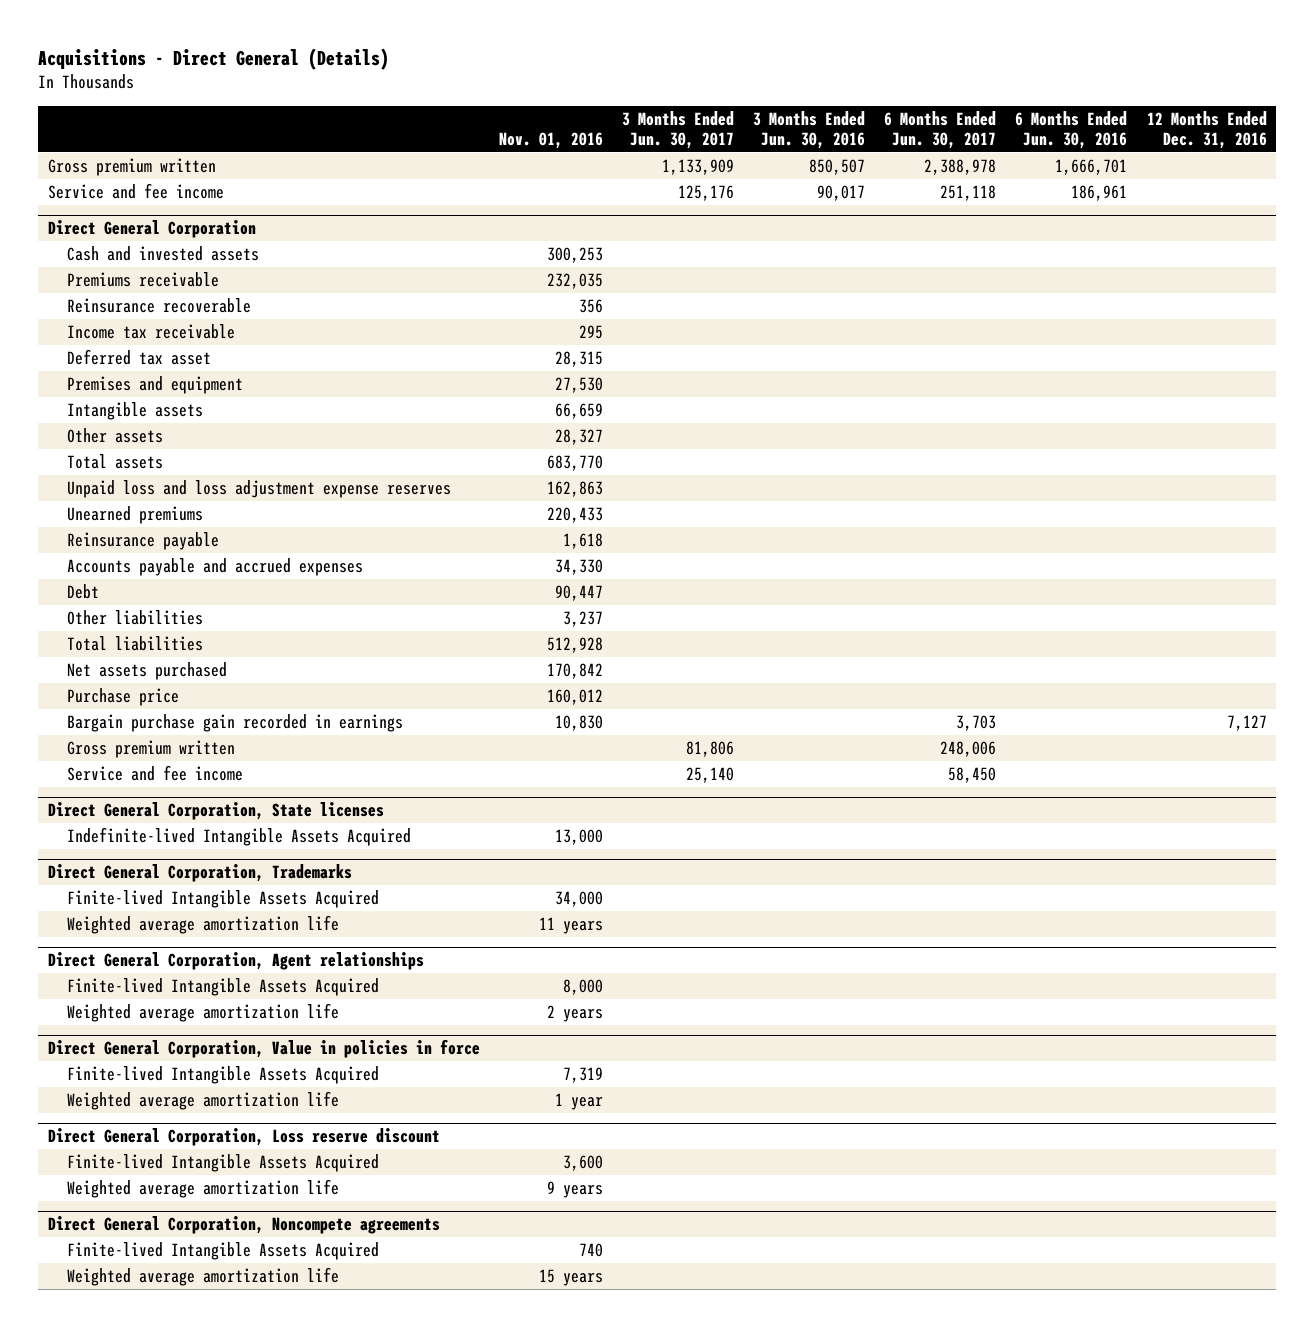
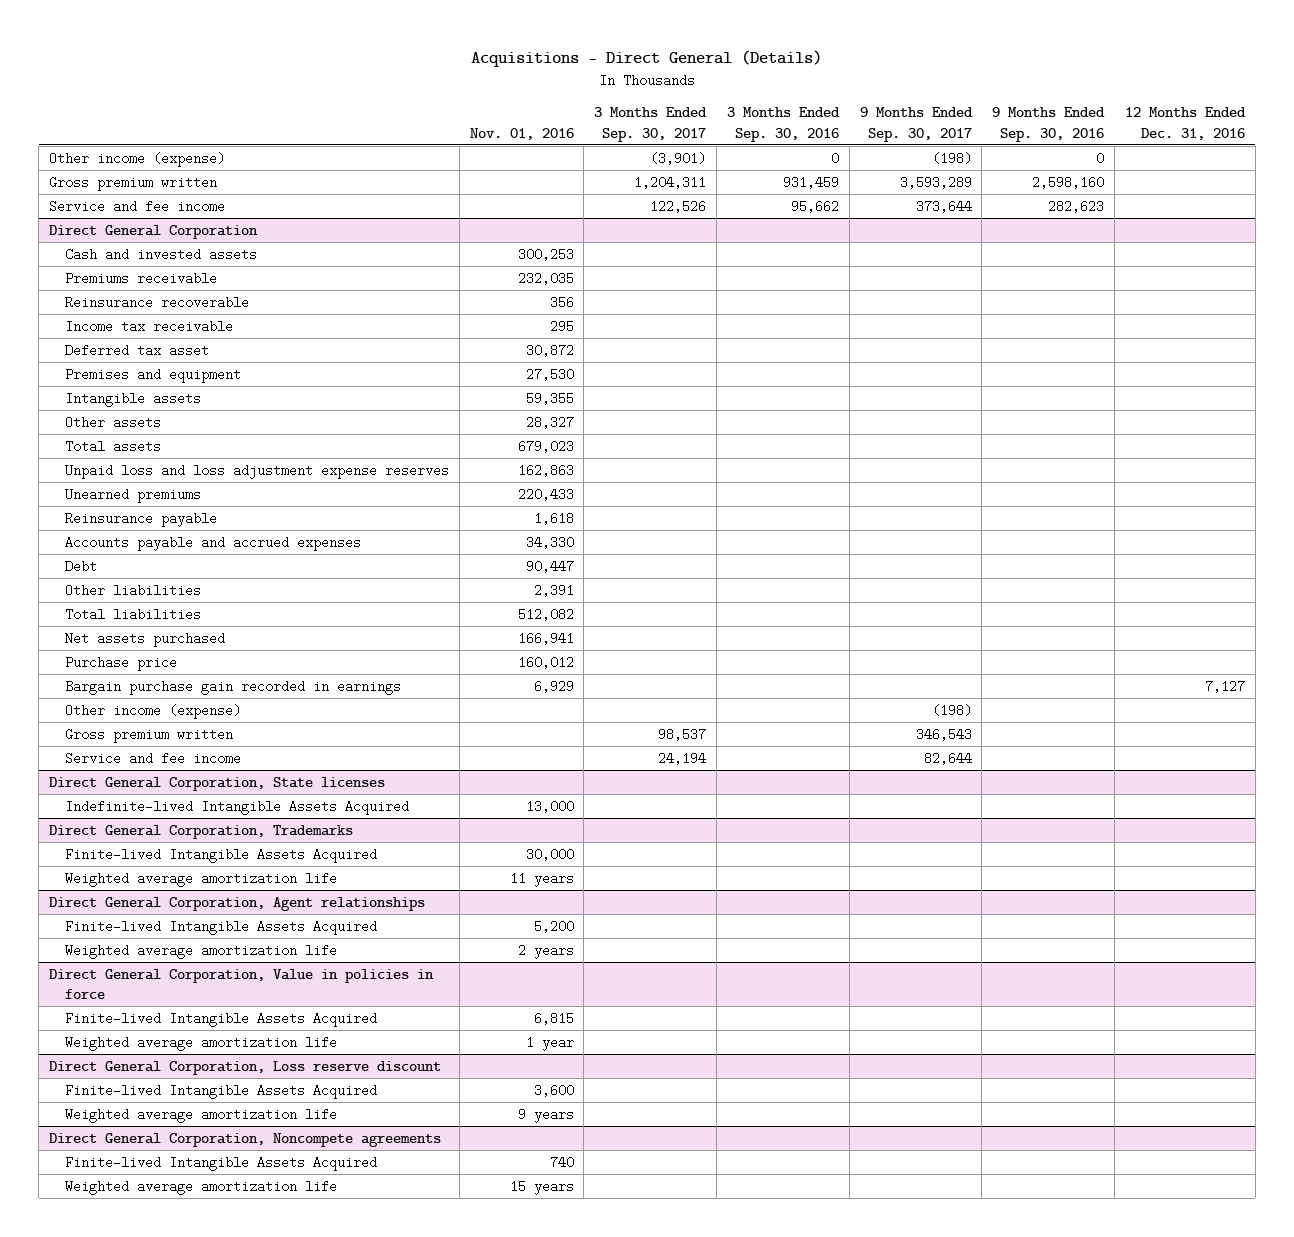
[622,110,735,149] 3 Months Ended Jun. 30, 2017 -> none
[753,110,866,149] 3 Months Ended Jun. 30, 2016 -> none
[884,110,997,149] 6 Months Ended Jun. 30, 2017 -> none
[1015,110,1128,149] 6 Months Ended Jun. 30, 2016 -> none
none -> [594,107,708,142] 3 Months Ended Sep. 30, 2017
none -> [726,107,840,142] 3 Months Ended Sep. 30, 2016
none -> [859,107,973,142] 9 Months Ended Sep. 30, 2017
none -> [992,107,1106,142] 9 Months Ended Sep. 30, 2016
none -> [49,151,226,167] Other income (expense)
[554,351,603,368] 28,315 -> [525,343,574,357] 30,872
[554,403,603,420] 66,659 -> [525,391,574,405] 59,355
[546,455,603,472] 683,770 -> [517,439,574,453] 679,023
[562,611,603,628] 3,237 -> [533,583,574,597] 2,391
[546,637,603,654] 512,928 -> [517,607,574,621] 512,082
[546,663,603,680] 170,842 -> [517,631,574,645] 166,941
[554,715,603,732] 10,830 -> [533,679,574,693] 6,929
none -> [64,703,241,719] Other income (expense)
[554,891,603,908] 34,000 -> [525,847,574,861] 30,000
[562,979,603,996] 8,000 -> [533,919,574,933] 5,200
[562,1067,603,1084] 7,319 -> [533,1011,574,1025] 6,815

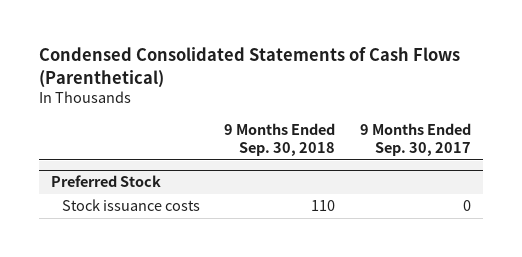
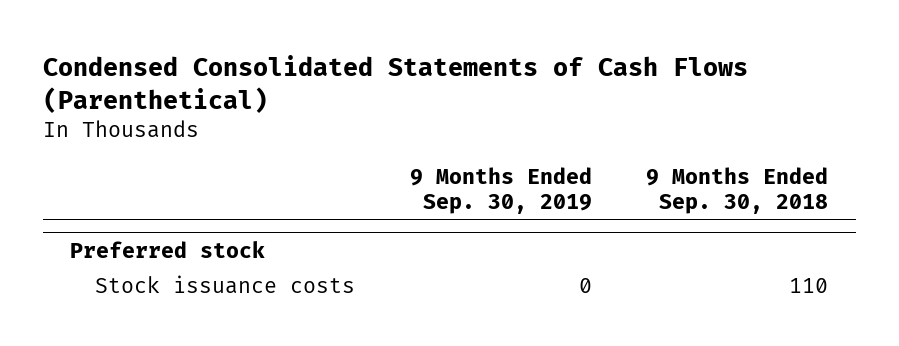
[360,122,472,156] 9 Months Ended Sep. 30, 2017 -> none
none -> [409,166,592,215] 9 Months Ended Sep. 30, 2019
[51,175,162,188] Preferred Stock -> [70,240,266,258] Preferred stock

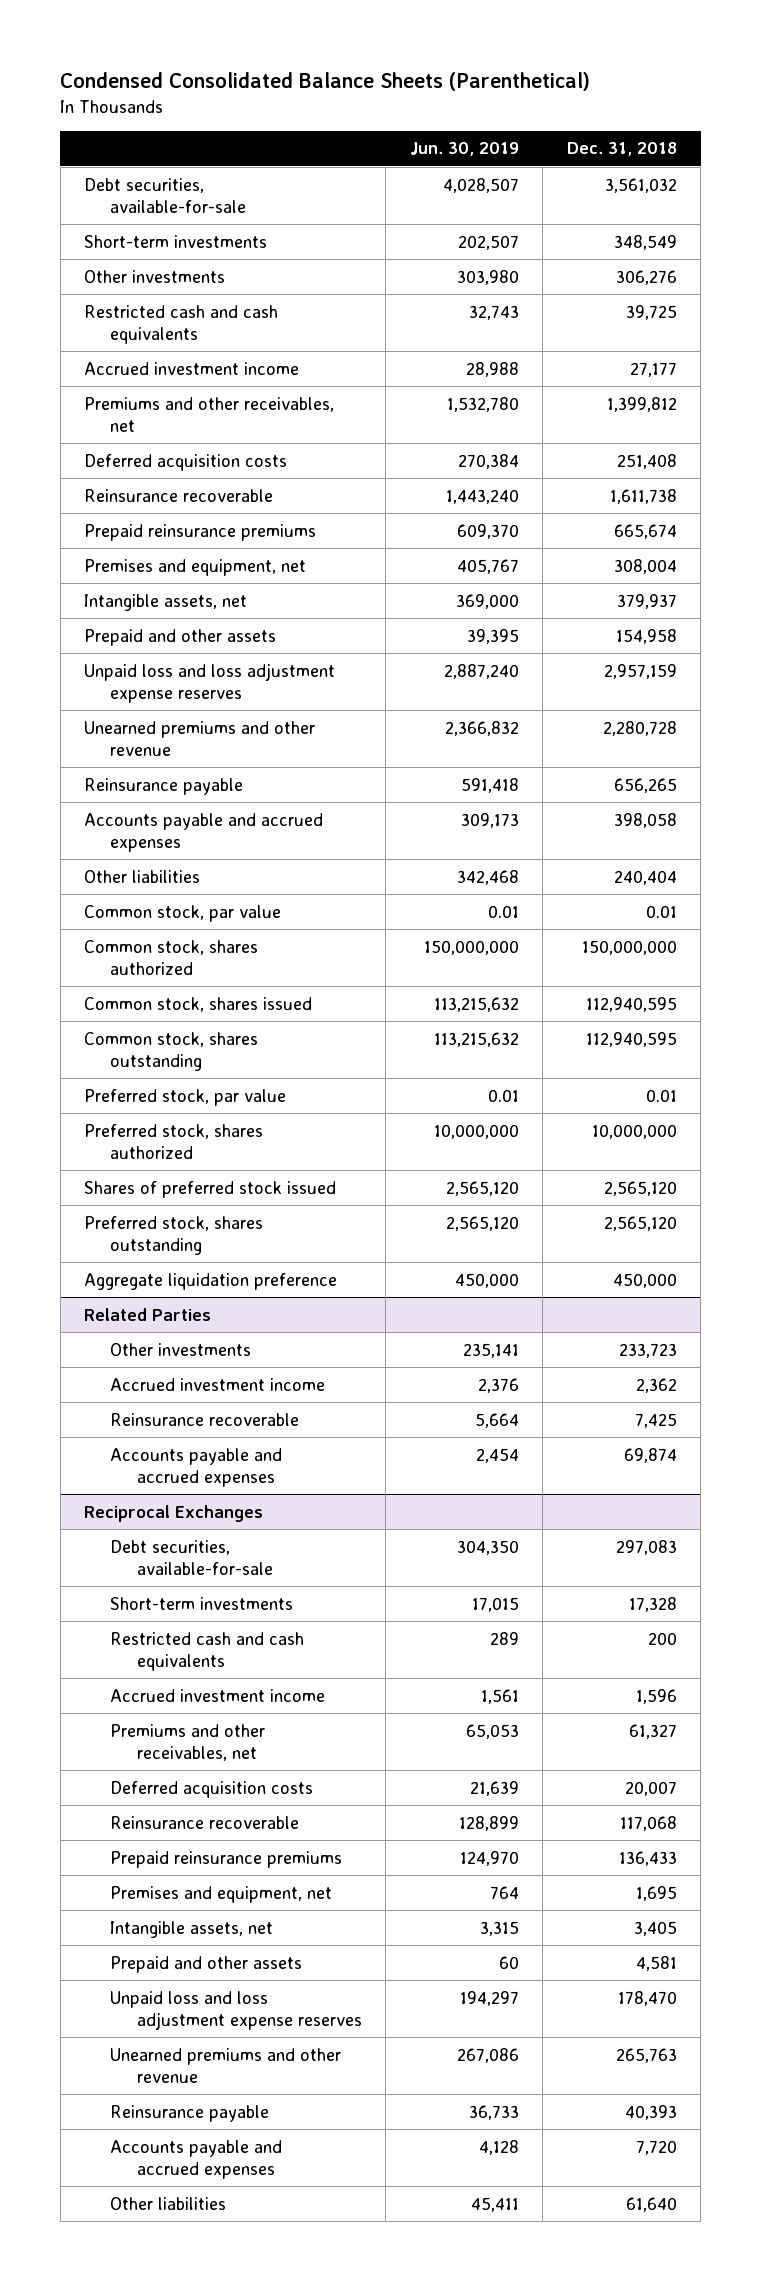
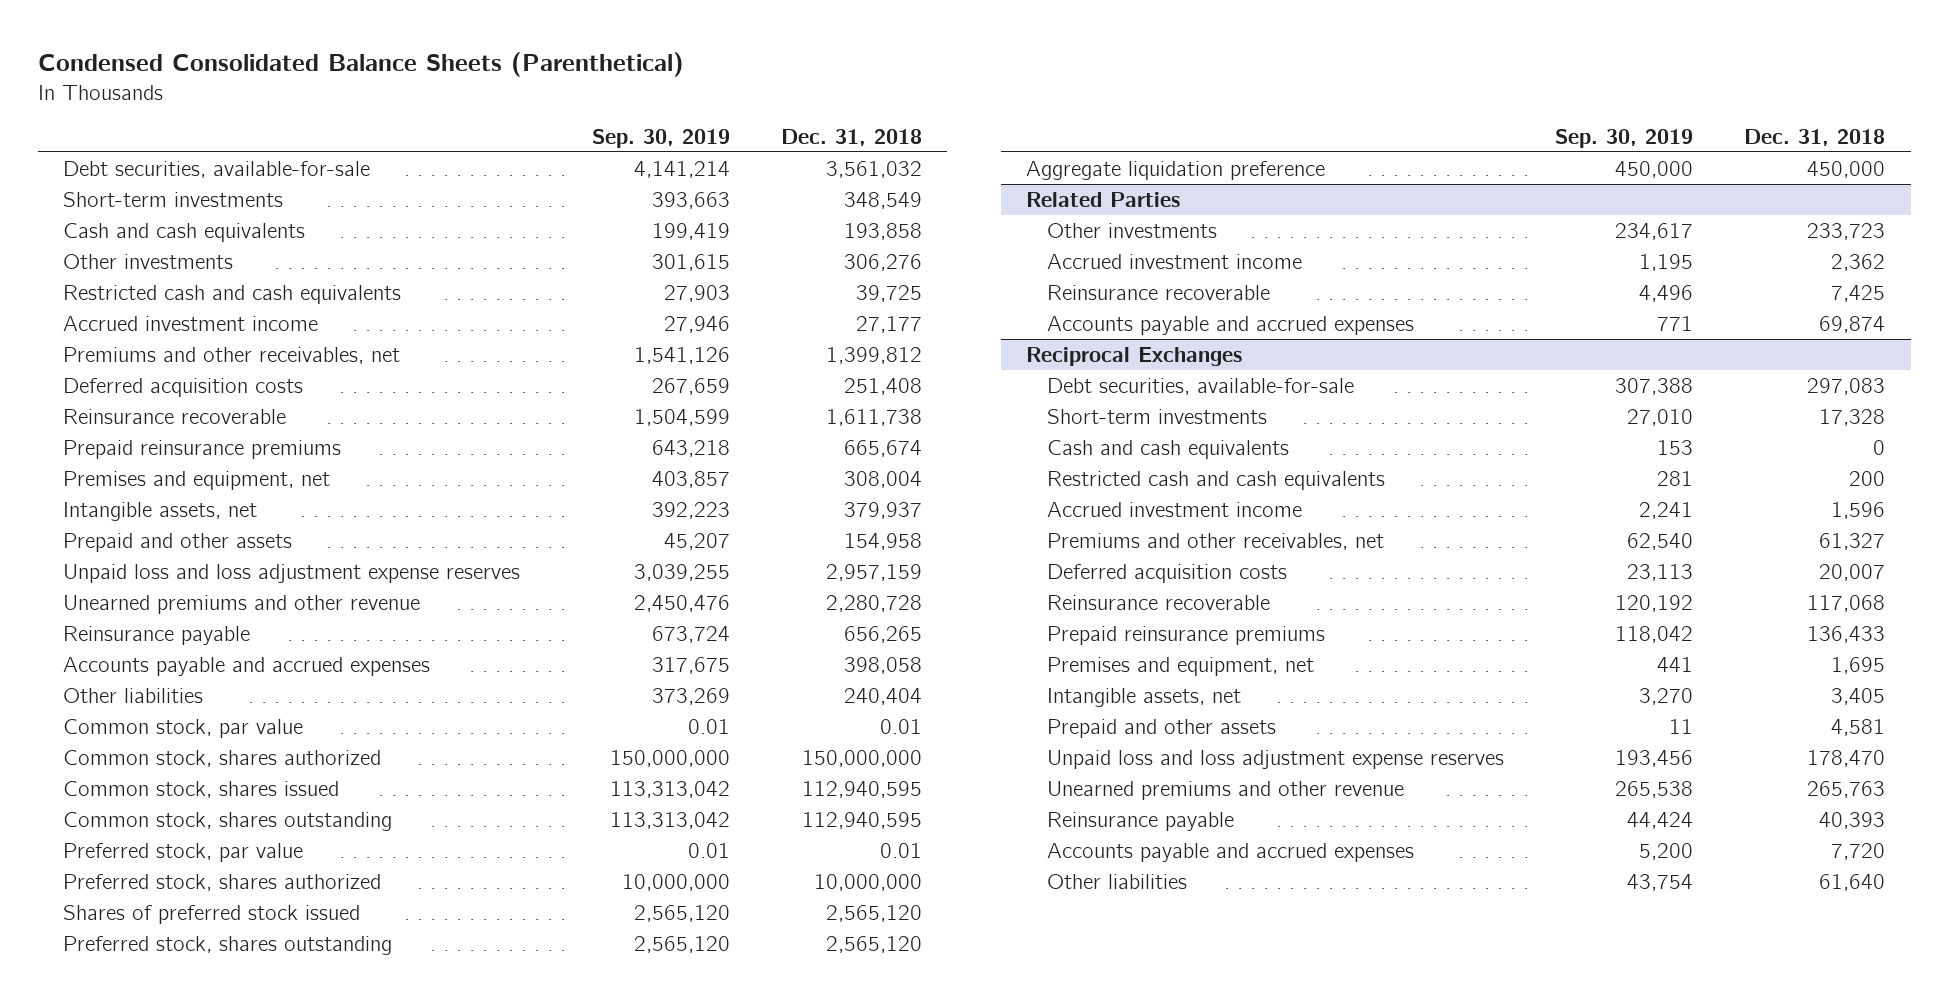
[409,142,519,157] Jun. 30, 2019 -> none
none -> [591,128,730,148] Sep. 30, 2019
none -> [63,222,306,242] Cash and cash equivalents
none -> [1046,439,1289,459] Cash and cash equivalents

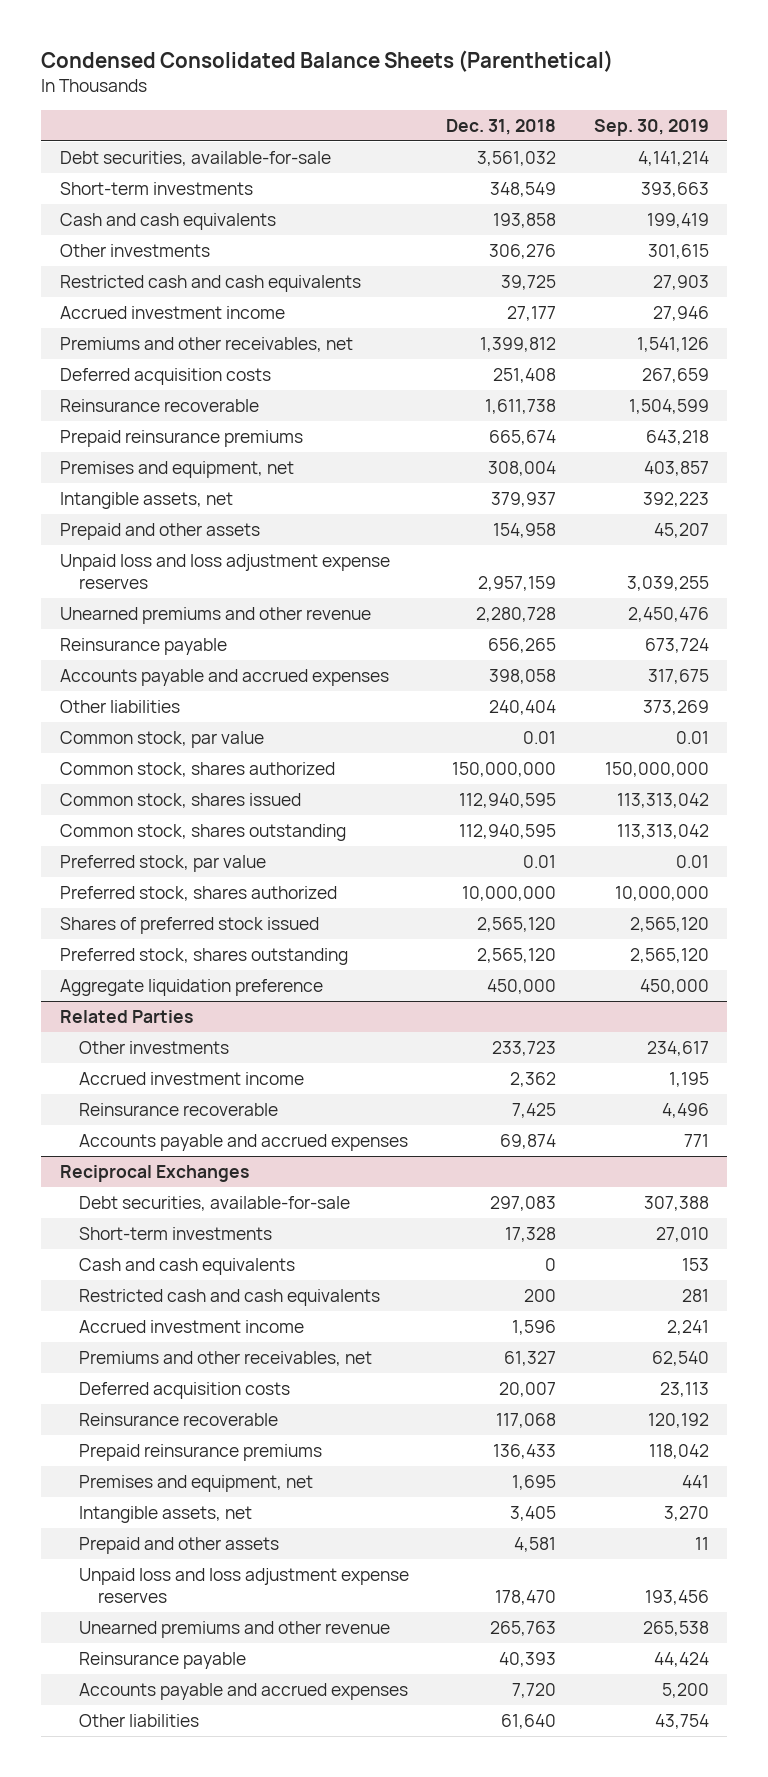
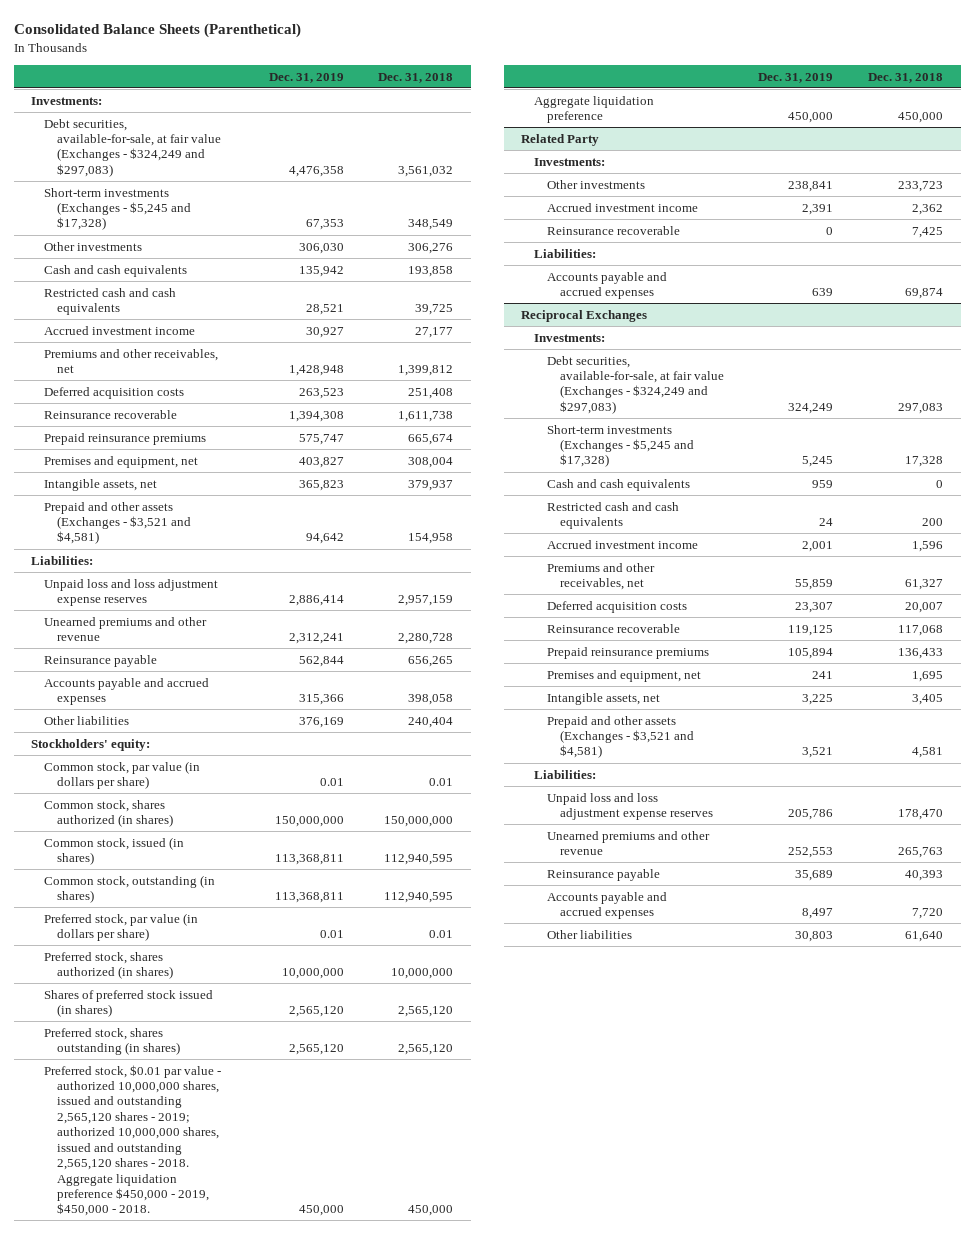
[40,50,613,73] Condensed Consolidated Balance Sheets (Parenthetical) -> [13,23,301,39] Consolidated Balance Sheets (Parenthetical)
[593,118,709,136] Sep. 30, 2019 -> none
none -> [268,72,344,83] Dec. 31, 2019
none -> [31,96,103,105] Investments:
[59,151,331,167] Debt securities, available-for-sale -> [43,118,221,177] Debt securities, available-for-sale, at fair value (Exchanges - $324,249 and $297,083)
[59,182,253,196] Short-term investments -> [43,187,191,231] Short-term investments (Exchanges - $5,245 and $17,328)
[59,213,276,231] Cash and cash equivalents -> [43,264,187,277] Cash and cash equivalents
[59,523,260,541] Prepaid and other assets -> [43,501,191,545] Prepaid and other assets (Exchanges - $3,521 and $4,581)
none -> [31,555,94,565] Liabilities:
none -> [31,738,151,751] Stockholders' equity:
[59,731,264,749] Common stock, par value -> [43,760,200,790] Common stock, par value (in dollars per share)
[59,762,335,778] Common stock, shares authorized -> [43,799,173,828] Common stock, shares authorized (in shares)
[59,793,301,809] Common stock, shares issued -> [43,836,184,866] Common stock, issued (in shares)
[59,824,346,842] Common stock, shares outstanding -> [43,874,215,904] Common stock, outstanding (in shares)
[59,855,266,873] Preferred stock, par value -> [43,912,198,942] Preferred stock, par value (in dollars per share)
[59,886,337,902] Preferred stock, shares authorized -> [43,951,173,980] Preferred stock, shares authorized (in shares)
[59,917,319,935] Shares of preferred stock issued -> [43,989,213,1018] Shares of preferred stock issued (in shares)
[59,948,348,966] Preferred stock, shares outstanding -> [43,1027,180,1056] Preferred stock, shares outstanding (in shares)
none -> [43,1064,221,1217] Preferred stock, $0.01 par value - authorized 10,000,000 shares, issued and outstanding 2,565,120 shares - 2019; authorized 10,000,000 shares, issued and outstanding 2,565,120 shares - 2018. Aggregate liquidation preference $450,000 - 2019, $450,000 - 2018.
[59,1010,193,1024] Related Parties -> [520,133,599,146] Related Party
none -> [533,157,605,166] Investments:
none -> [533,248,596,258] Liabilities:
none -> [533,333,605,342] Investments:
[78,1196,350,1212] Debt securities, available-for-sale -> [546,355,724,414] Debt securities, available-for-sale, at fair value (Exchanges - $324,249 and $297,083)
[78,1227,272,1241] Short-term investments -> [546,424,694,468] Short-term investments (Exchanges - $5,245 and $17,328)
[78,1537,279,1555] Prepaid and other assets -> [546,715,694,759] Prepaid and other assets (Exchanges - $3,521 and $4,581)
none -> [533,769,596,779] Liabilities:

